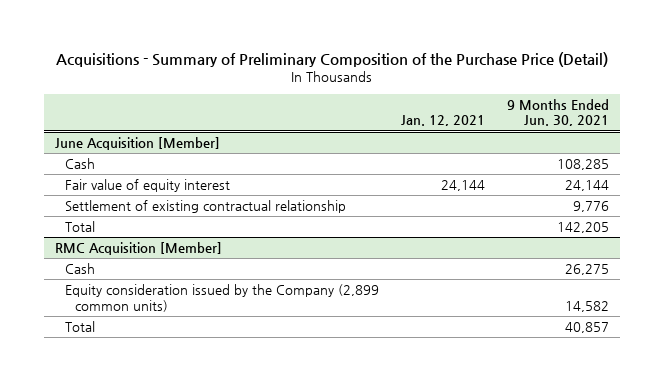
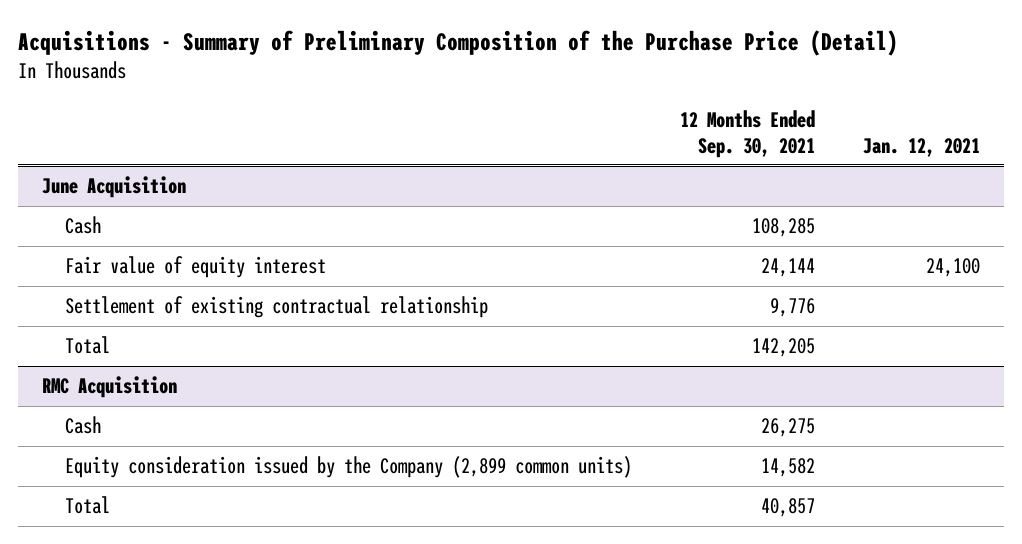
[507,98,610,127] 9 Months Ended Jun. 30, 2021 -> none
none -> [679,109,815,158] 12 Months Ended Sep. 30, 2021
[54,137,220,151] June Acquisition [Member] -> [41,176,186,199] June Acquisition
[440,180,485,192] 24,144 -> [925,258,980,278] 24,100
[54,242,222,256] RMC Acquisition [Member] -> [41,376,177,399] RMC Acquisition

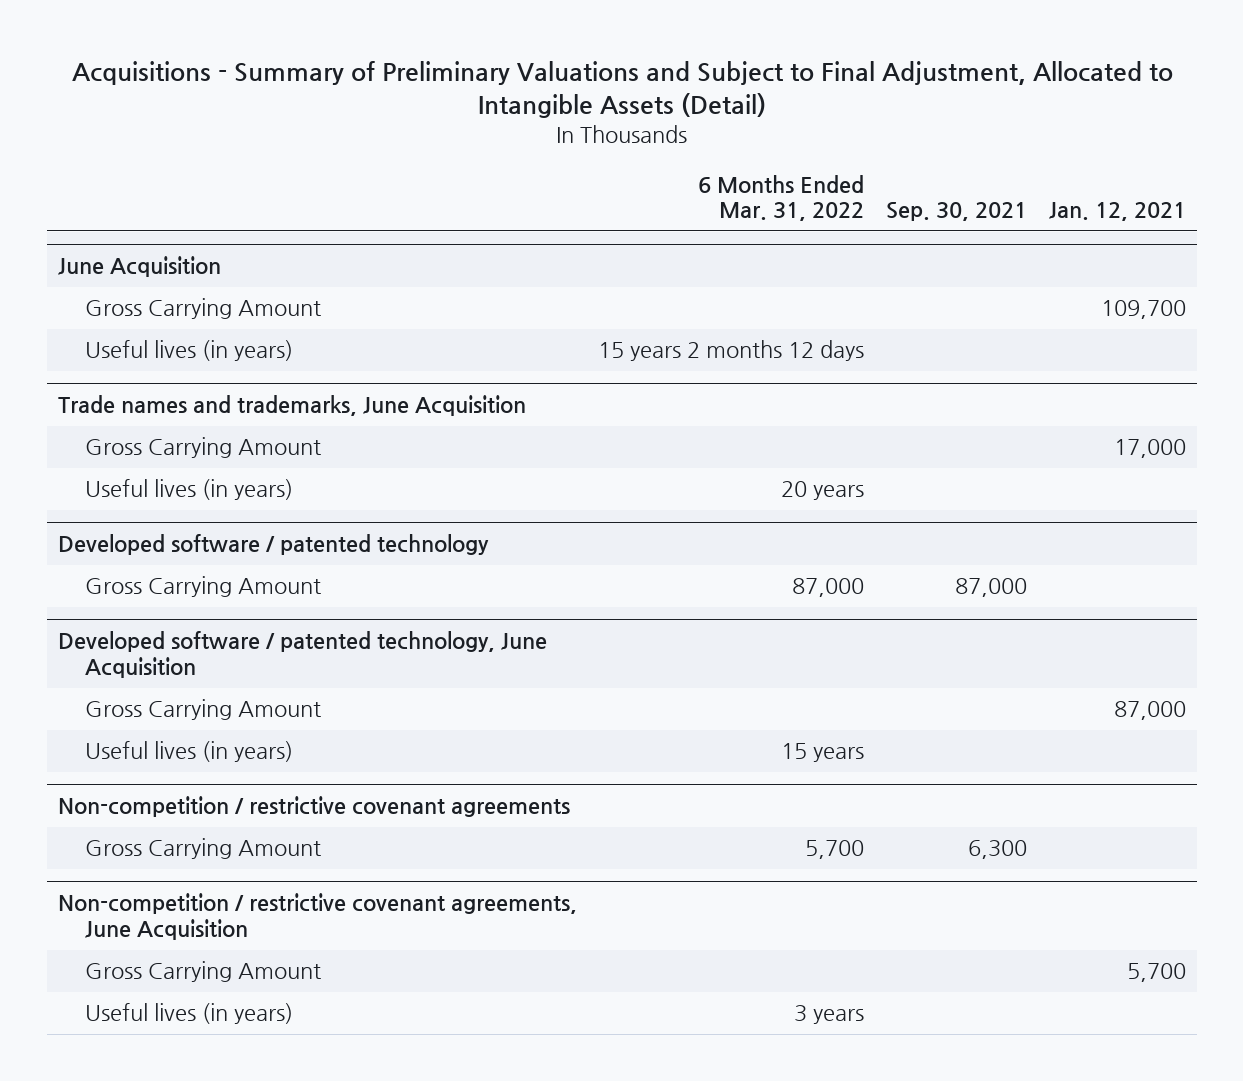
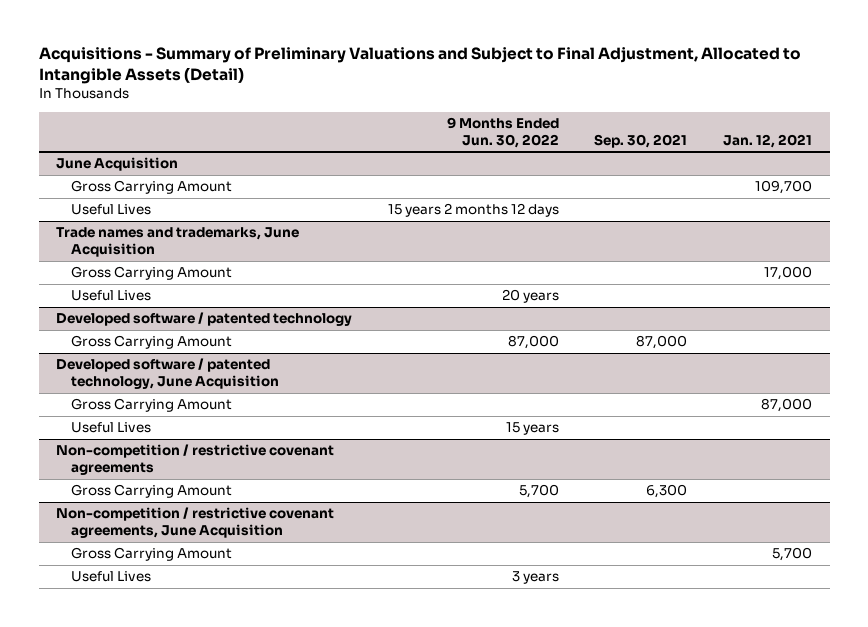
[698,174,865,222] 6 Months Ended Mar. 31, 2022 -> none
none -> [446,116,559,148] 9 Months Ended Jun. 30, 2022
[85,340,294,362] Useful lives (in years) -> [70,204,151,216] Useful Lives
[85,479,294,501] Useful lives (in years) -> [70,290,151,302] Useful Lives
[85,741,294,763] Useful lives (in years) -> [70,422,151,434] Useful Lives
[85,1003,294,1025] Useful lives (in years) -> [70,571,151,583] Useful Lives

